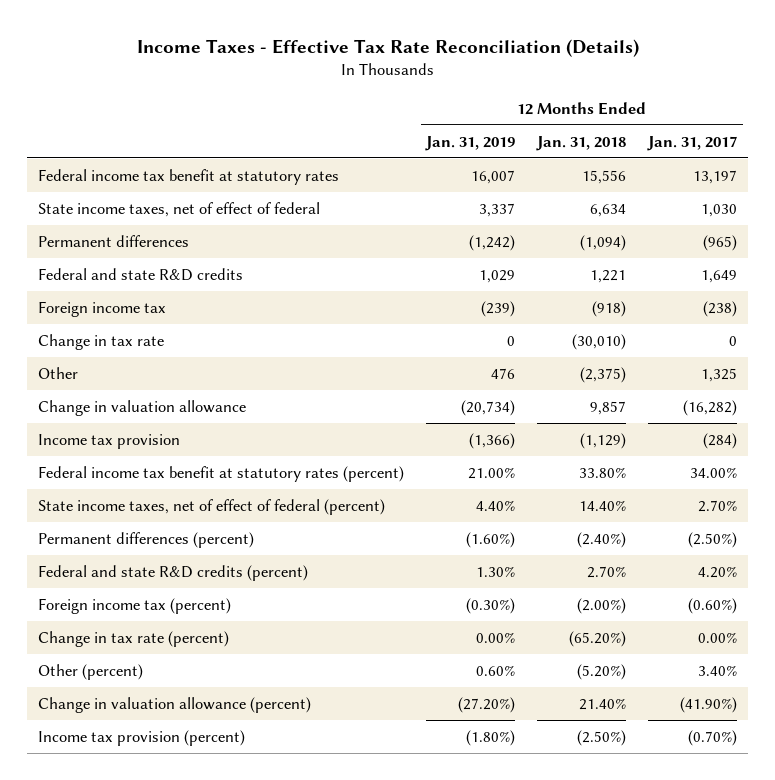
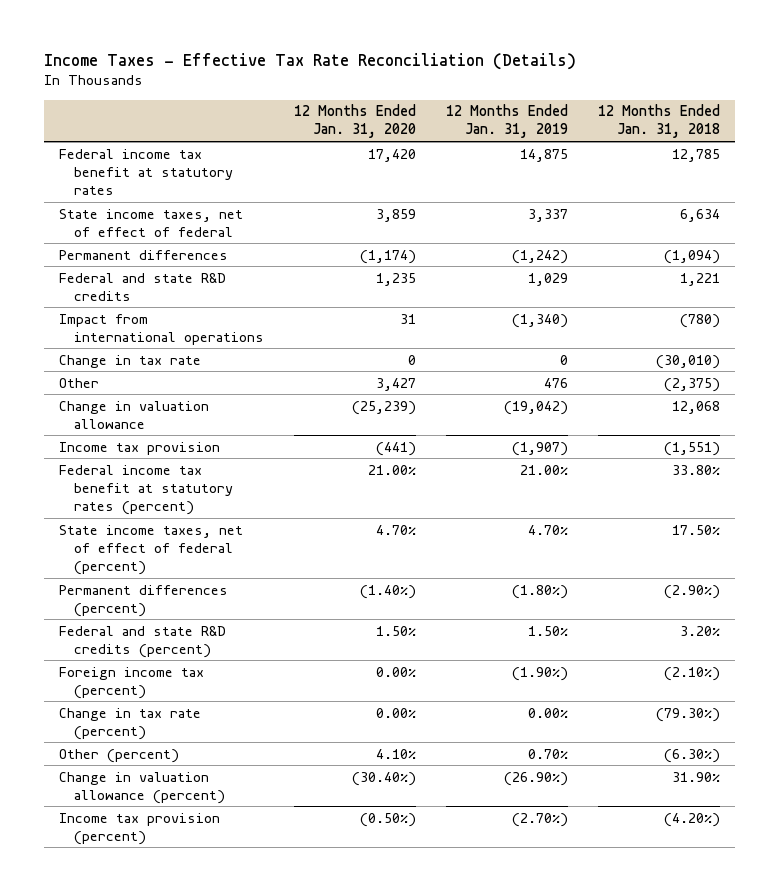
[647,135,738,151] Jan. 31, 2017 -> none
none -> [294,104,417,139] 12 Months Ended Jan. 31, 2020
[471,169,516,184] 16,007 -> [519,148,568,162] 14,875
[582,169,627,184] 15,556 -> [671,148,720,162] 12,785
[37,300,166,317] Foreign income tax -> none
none -> [58,313,265,345] Impact from international operations
[461,399,516,416] (20,734) -> [503,400,568,415] (19,042)
[590,400,627,415] 9,857 -> [671,400,720,414] 12,068
[469,432,516,449] (1,366) -> [511,441,568,456] (1,907)
[580,432,627,449] (1,129) -> [663,441,720,456] (1,551)
[476,499,516,511] 4.40% -> [527,524,568,535] 4.70%
[579,499,627,511] 14.40% -> [671,524,720,535] 17.50%
[466,531,516,548] (1.60%) -> [511,584,568,599] (1.80%)
[577,531,627,548] (2.40%) -> [663,584,720,599] (2.90%)
[476,565,516,577] 1.30% -> [527,625,568,636] 1.50%
[587,565,627,578] 2.70% -> [679,625,720,636] 3.20%
[466,597,516,614] (0.30%) -> [511,666,568,681] (1.90%)
[577,597,627,614] (2.00%) -> [663,666,720,681] (2.10%)
[569,630,627,647] (65.20%) -> [655,707,720,722] (79.30%)
[476,664,516,676] 0.60% -> [527,748,568,759] 0.70%
[577,663,627,680] (5.20%) -> [663,748,720,763] (6.30%)
[458,696,516,713] (27.20%) -> [503,771,568,786] (26.90%)
[579,697,627,710] 21.40% -> [671,771,720,782] 31.90%
[466,729,516,746] (1.80%) -> [511,812,568,827] (2.70%)
[577,729,627,746] (2.50%) -> [663,812,720,827] (4.20%)

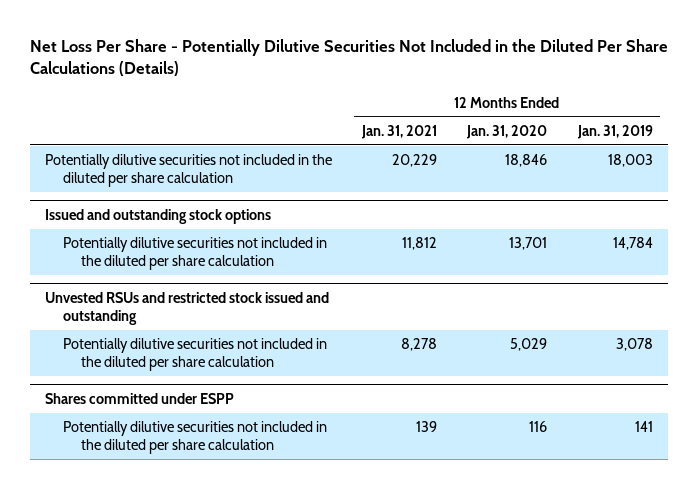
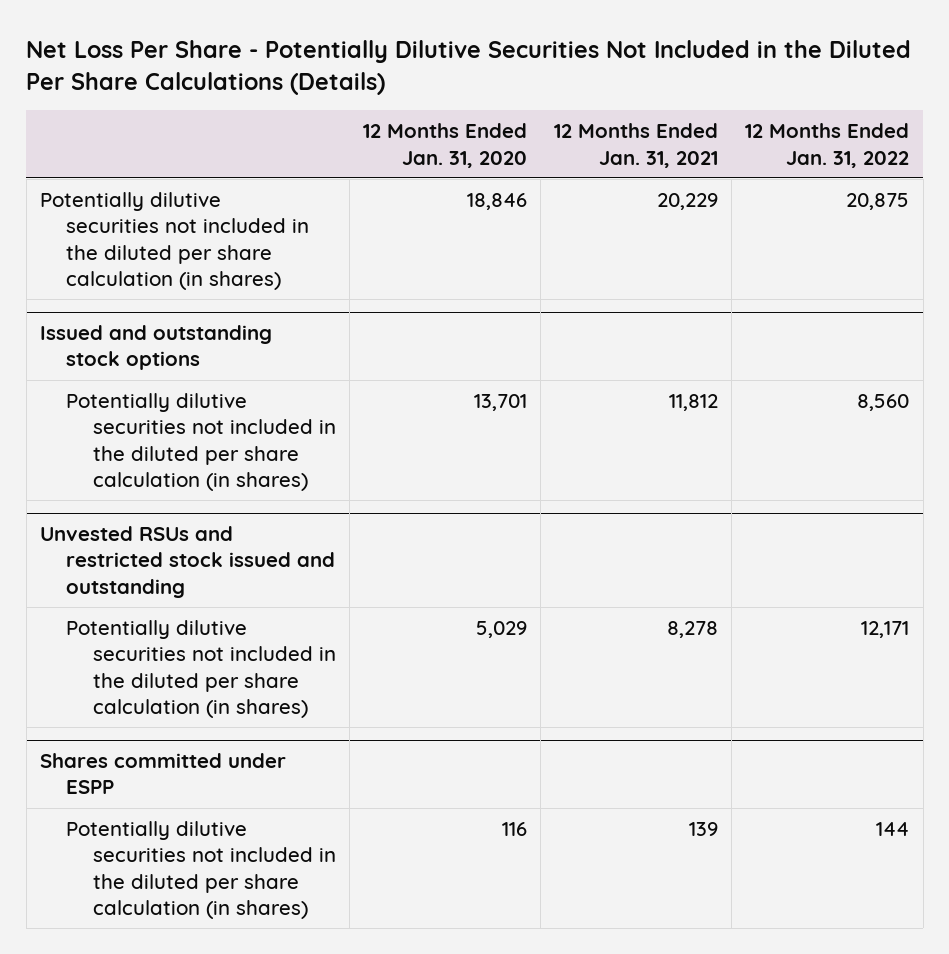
[576,124,653,139] Jan. 31, 2019 -> none
none -> [745,123,910,168] 12 Months Ended Jan. 31, 2022
[44,154,332,188] Potentially dilutive securities not included in the diluted per share calculation -> [39,191,310,291] Potentially dilutive securities not included in the diluted per share calculation (in shares)
[62,237,327,271] Potentially dilutive securities not included in the diluted per share calculation -> [66,392,337,492] Potentially dilutive securities not included in the diluted per share calculation (in shares)
[62,338,327,372] Potentially dilutive securities not included in the diluted per share calculation -> [66,619,337,719] Potentially dilutive securities not included in the diluted per share calculation (in shares)
[62,421,327,455] Potentially dilutive securities not included in the diluted per share calculation -> [66,820,337,920] Potentially dilutive securities not included in the diluted per share calculation (in shares)

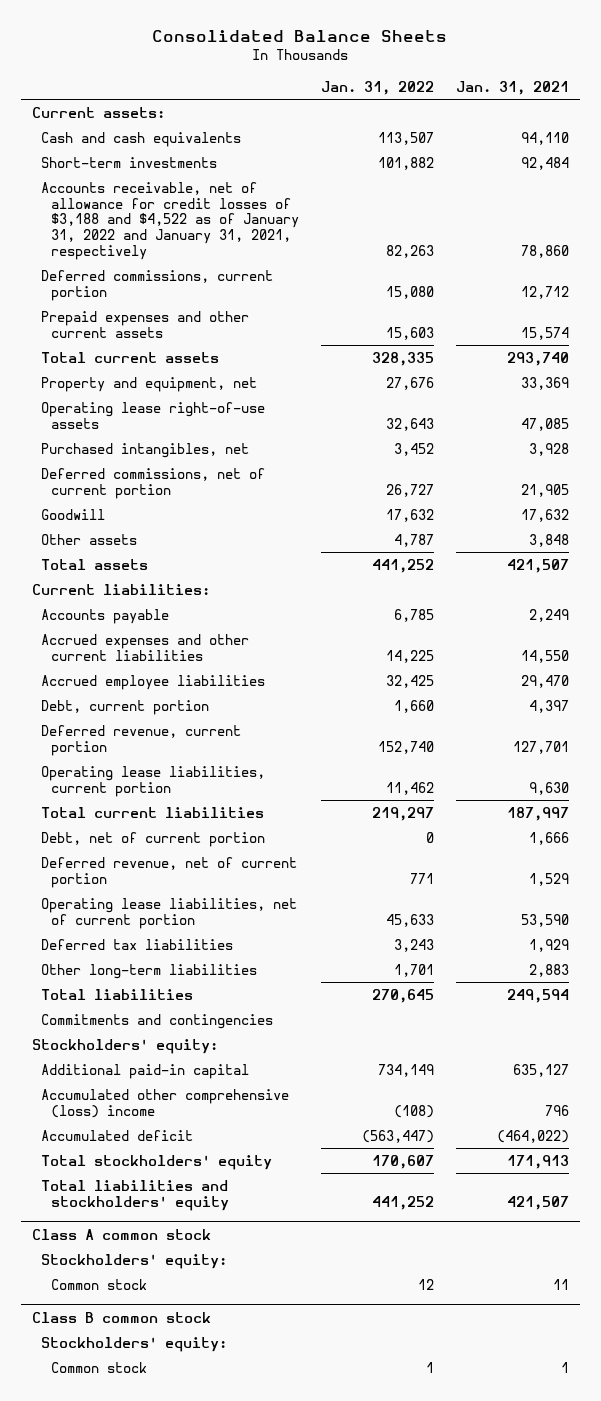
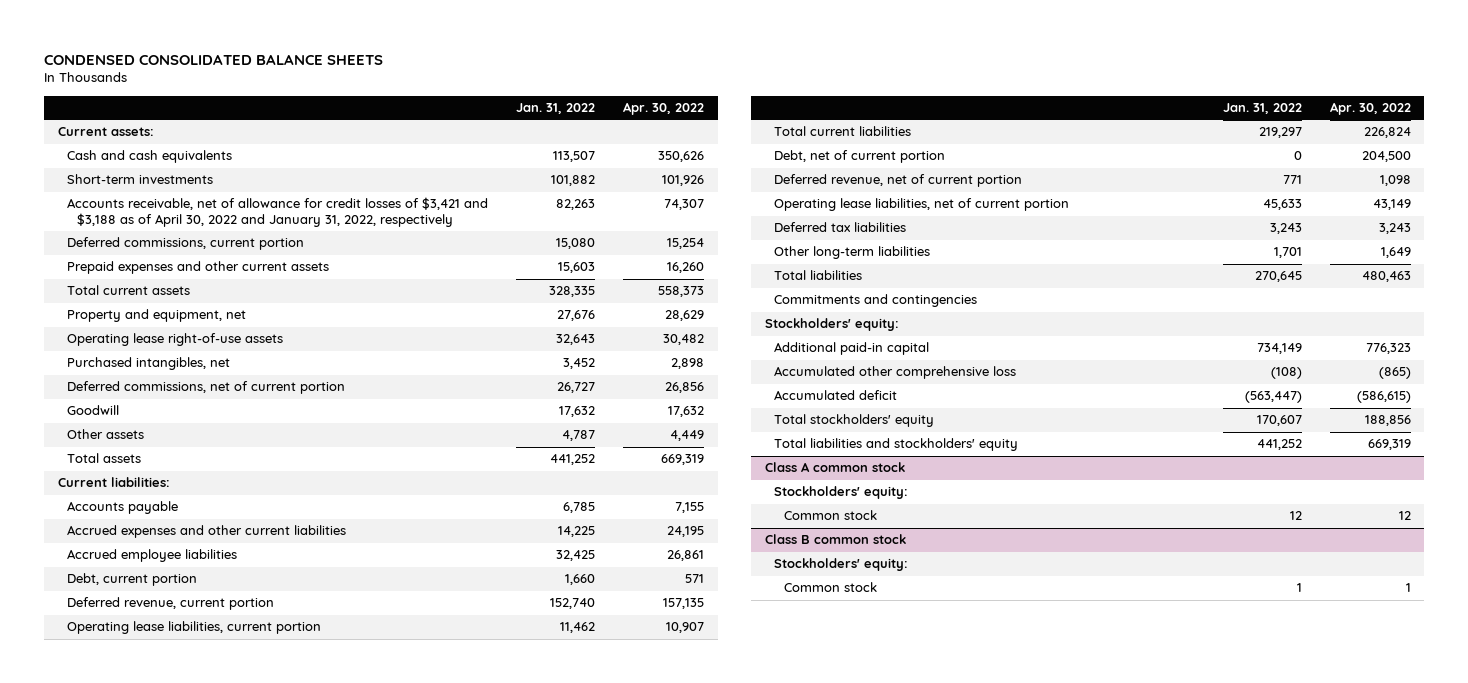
[152,29,448,42] Consolidated Balance Sheets -> [44,53,384,65] CONDENSED CONSOLIDATED BALANCE SHEETS
[456,80,570,95] Jan. 31, 2021 -> none
none -> [622,102,704,116] Apr. 30, 2022
[41,181,299,260] Accounts receivable, net of allowance for credit losses of $3,188 and $4,522 as of January 31, 2022 and January 31, 2021, respectively -> [67,197,489,228] Accounts receivable, net of allowance for credit losses of $3,421 and $3,188 as of April 30, 2022 and January 31, 2022, respectively
[41,1088,290,1118] Accumulated other comprehensive (loss) income -> [774,366,1017,380] Accumulated other comprehensive loss

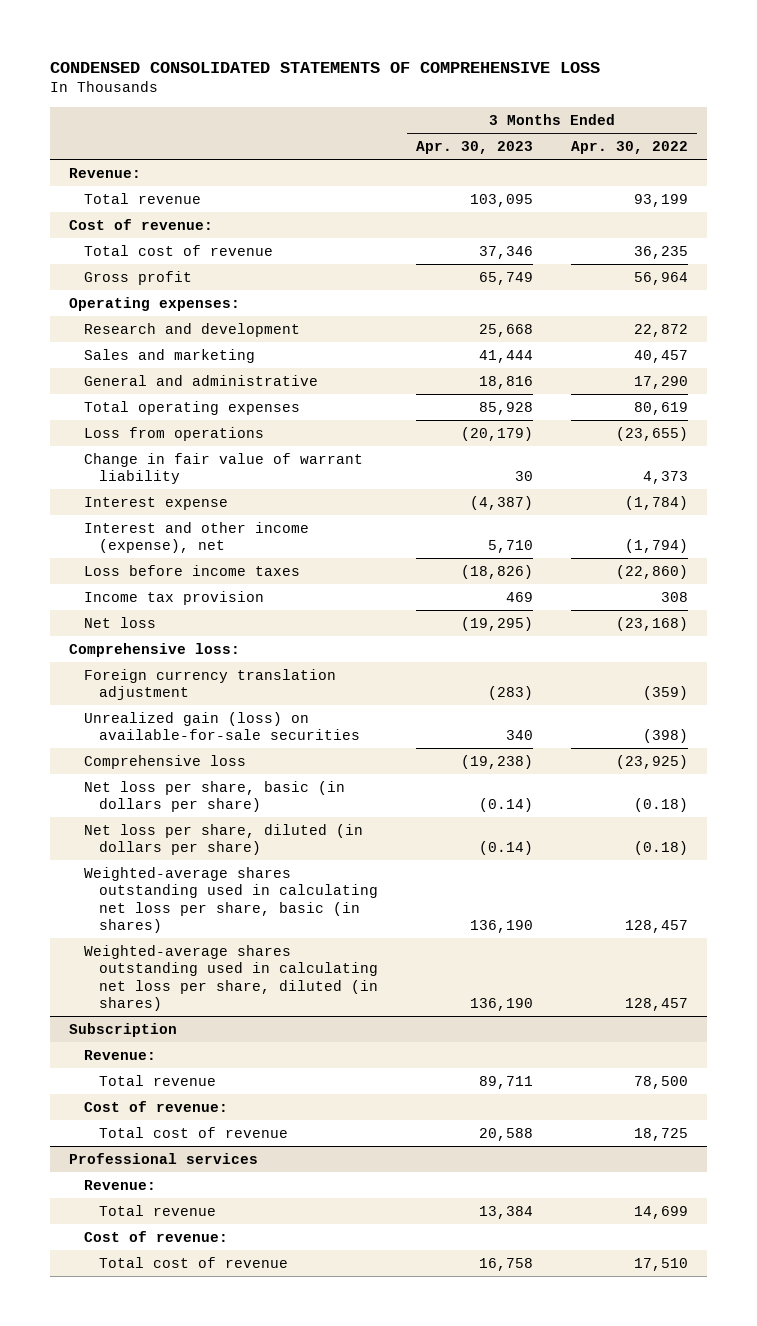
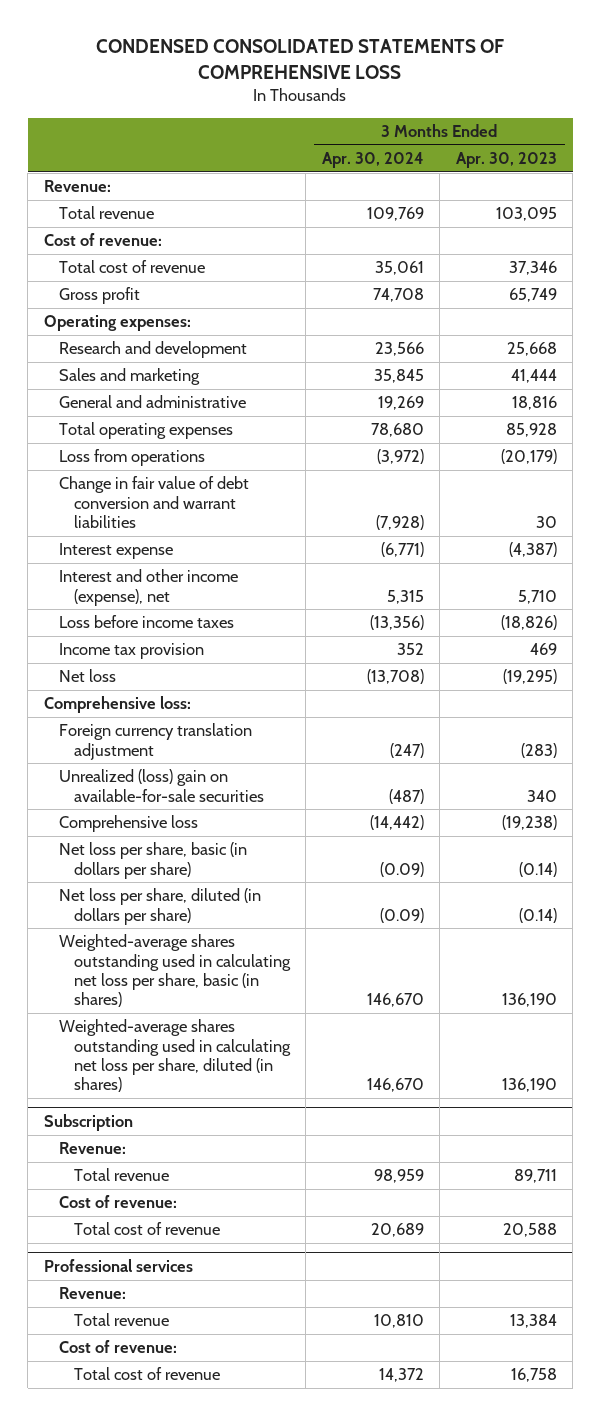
[570,140,688,154] Apr. 30, 2022 -> none
none -> [321,151,424,168] Apr. 30, 2024
[84,452,364,485] Change in fair value of warrant liability -> [58,476,249,529] Change in fair value of debt conversion and warrant liabilities
[84,711,361,741] Unrealized gain (loss) on available-for-sale securities -> [58,769,264,802] Unrealized (loss) gain on available-for-sale securities

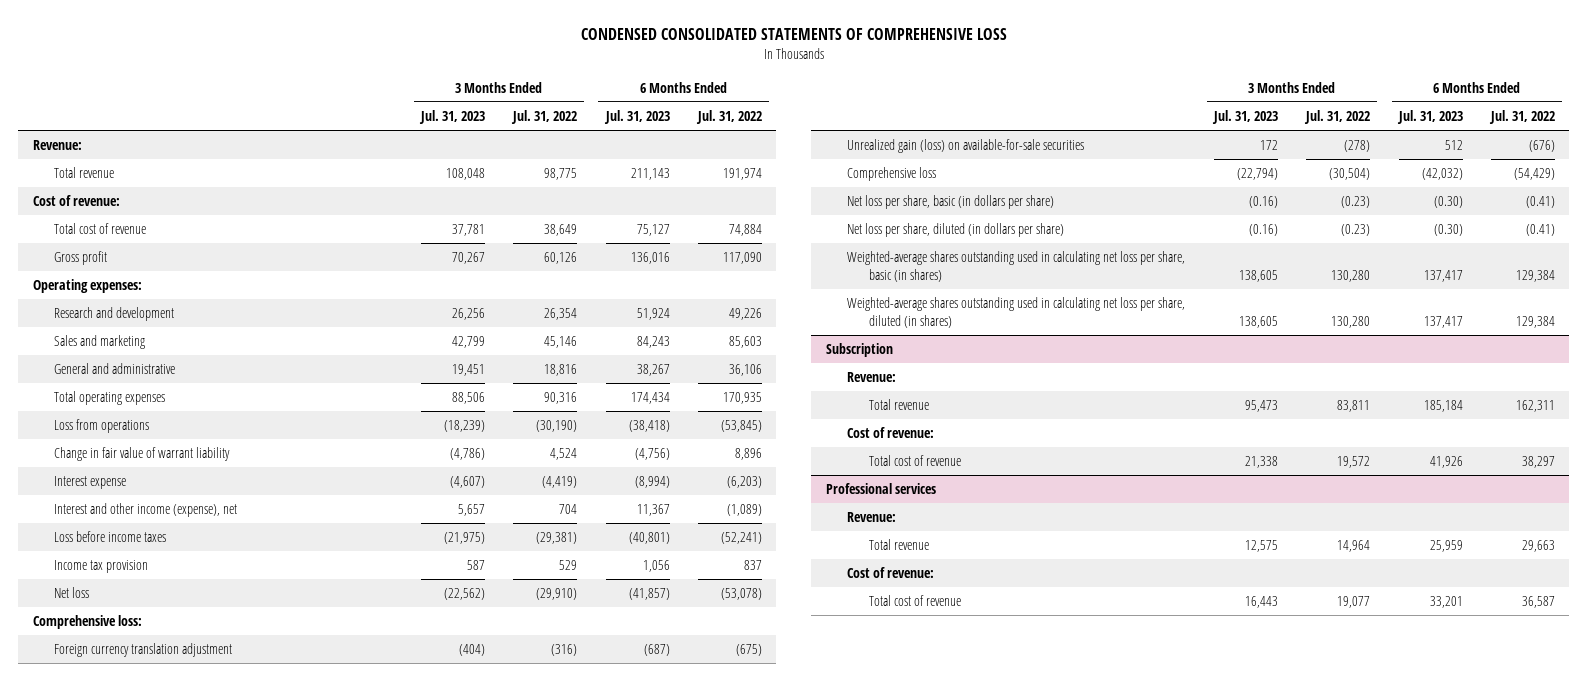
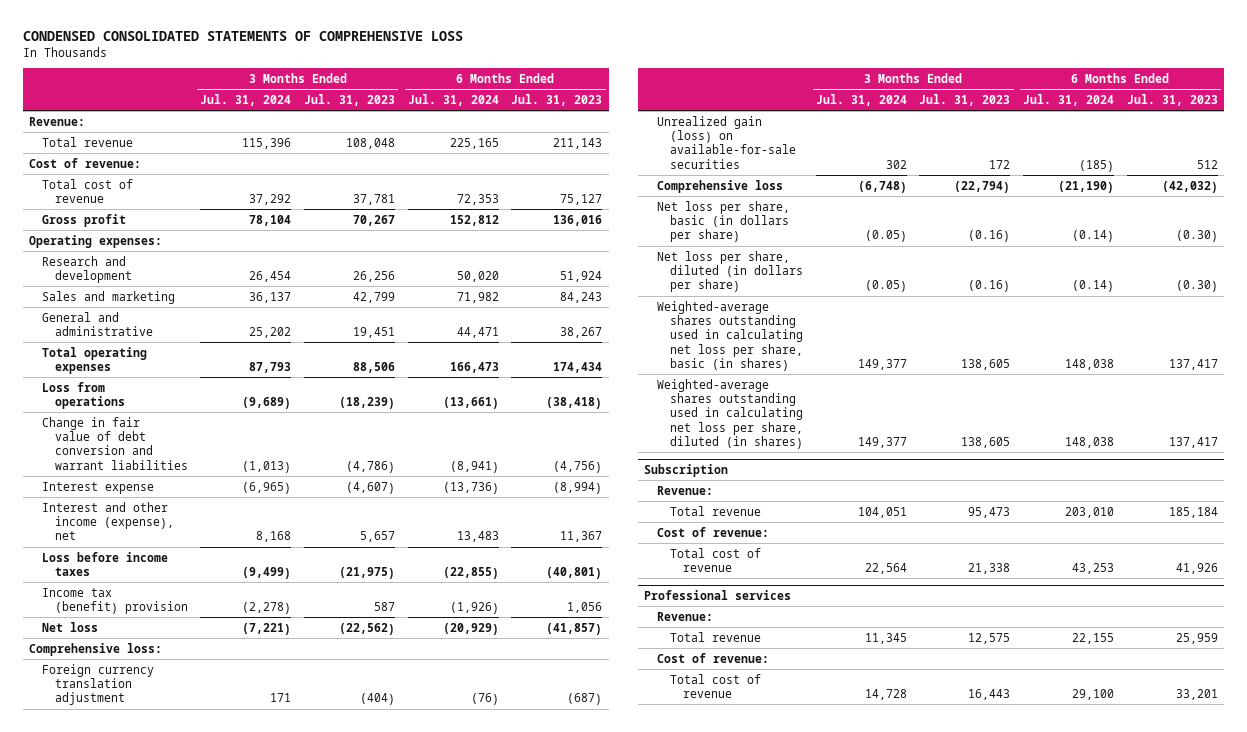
[511,110,578,125] Jul. 31, 2022 -> none
[696,110,763,125] Jul. 31, 2022 -> none
none -> [200,93,292,106] Jul. 31, 2024
none -> [407,93,499,106] Jul. 31, 2024
[54,447,231,462] Change in fair value of warrant liability -> [41,416,188,470] Change in fair value of debt conversion and warrant liabilities
[54,560,149,574] Income tax provision -> [41,587,188,614] Income tax (benefit) provision

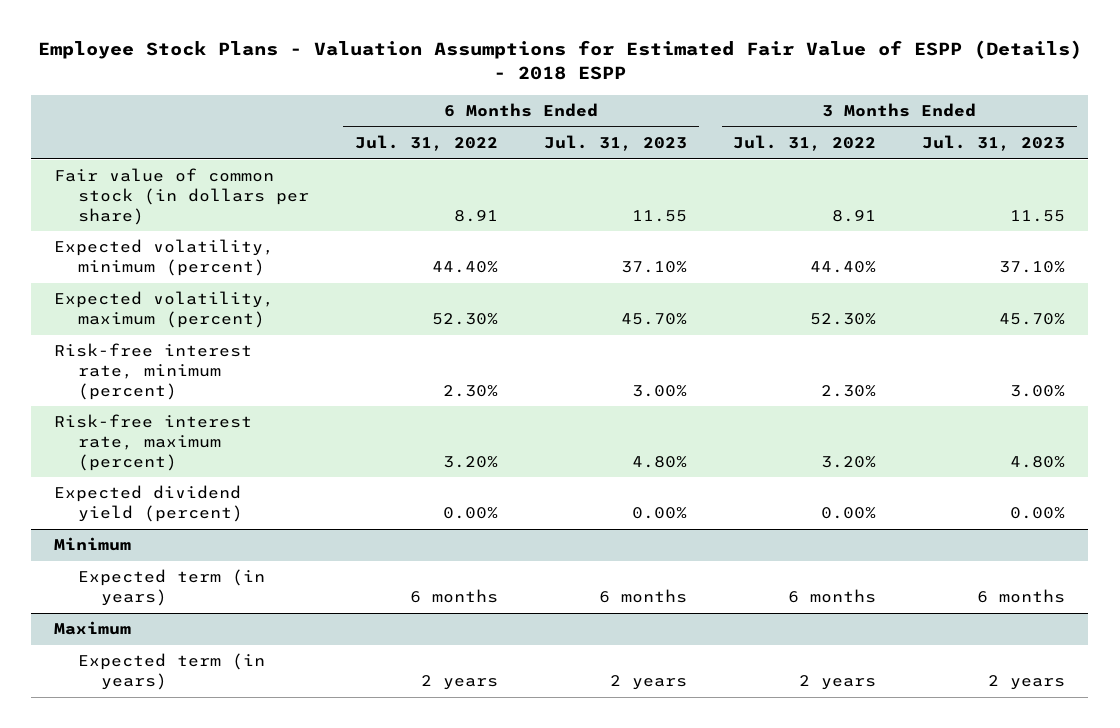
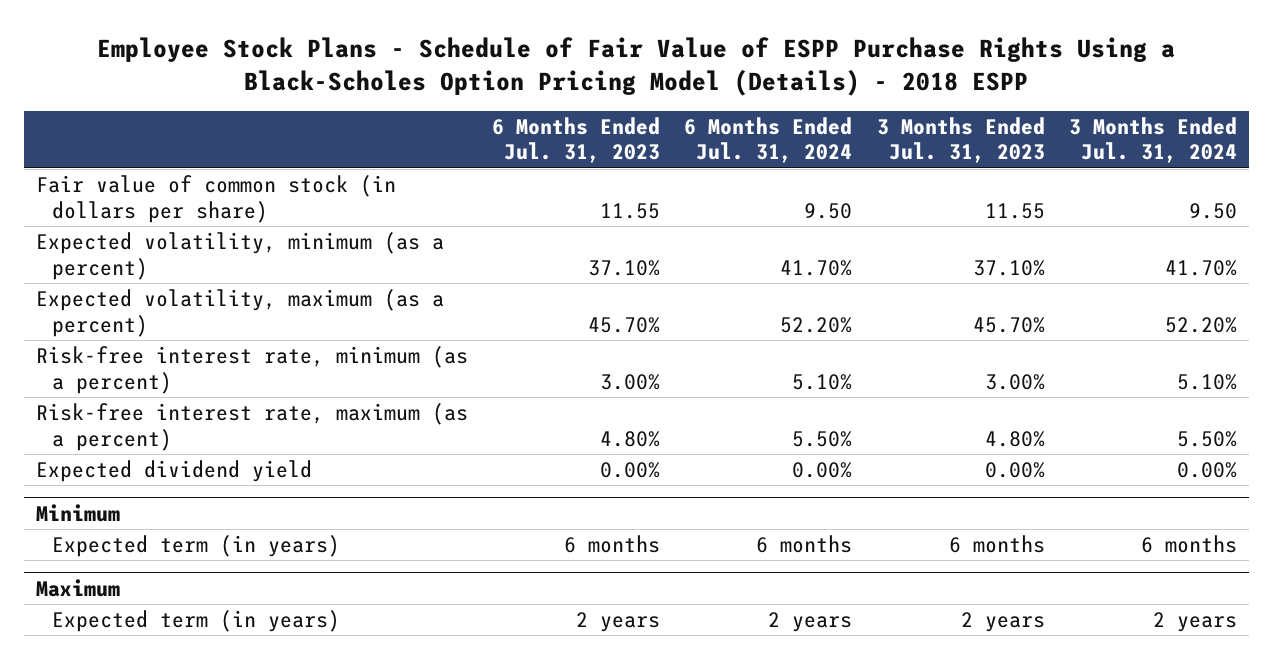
[37,40,1082,81] Employee Stock Plans - Valuation Assumptions for Estimated Fair Value of ESPP (Details) - 2018 ESPP -> [97,36,1176,96] Employee Stock Plans - Schedule of Fair Value of ESPP Purchase Rights Using a Black-Scholes Option Pricing Model (Details) - 2018 ESPP
[354,135,498,152] Jul. 31, 2022 -> none
[733,135,877,152] Jul. 31, 2022 -> none
none -> [684,116,853,164] 6 Months Ended Jul. 31, 2024
none -> [1068,116,1237,164] 3 Months Ended Jul. 31, 2024
[54,239,275,277] Expected volatility, minimum (percent) -> [36,232,445,280] Expected volatility, minimum (as a percent)
[54,291,275,329] Expected volatility, maximum (percent) -> [36,289,445,337] Expected volatility, maximum (as a percent)
[54,343,253,400] Risk-free interest rate, minimum (percent) -> [36,346,469,394] Risk-free interest rate, minimum (as a percent)
[54,414,253,471] Risk-free interest rate, maximum (percent) -> [36,403,469,451] Risk-free interest rate, maximum (as a percent)
[54,485,243,523] Expected dividend yield (percent) -> [36,460,313,483] Expected dividend yield

